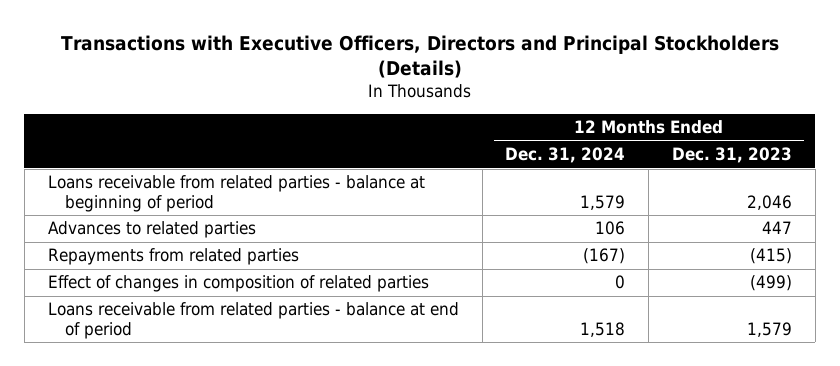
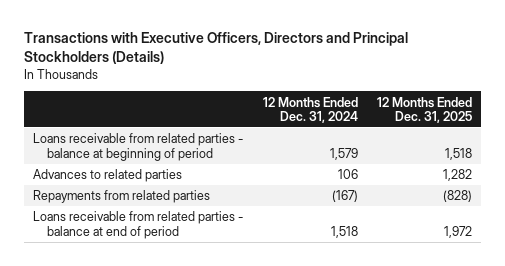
[672,147,793,164] Dec. 31, 2023 -> none
none -> [376,96,472,123] 12 Months Ended Dec. 31, 2025
[47,275,429,293] Effect of changes in composition of related parties -> none

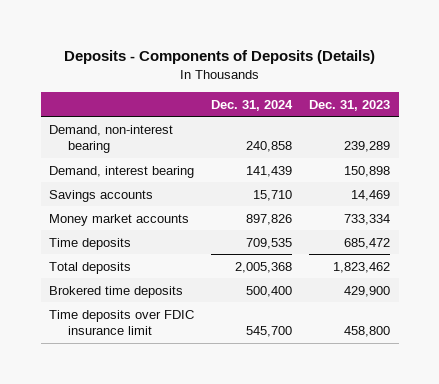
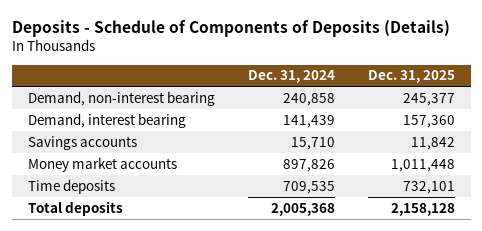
[63,50,375,65] Deposits - Components of Deposits (Details) -> [11,19,450,37] Deposits - Schedule of Components of Deposits (Details)
[309,99,391,111] Dec. 31, 2023 -> none
none -> [367,70,455,84] Dec. 31, 2025
[49,285,184,298] Brokered time deposits -> none
[49,309,195,336] Time deposits over FDIC insurance limit -> none

